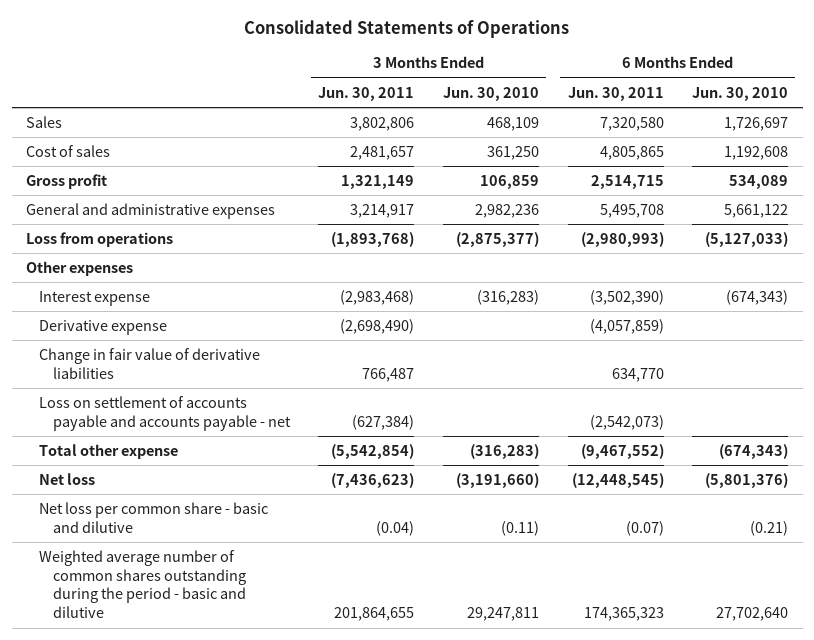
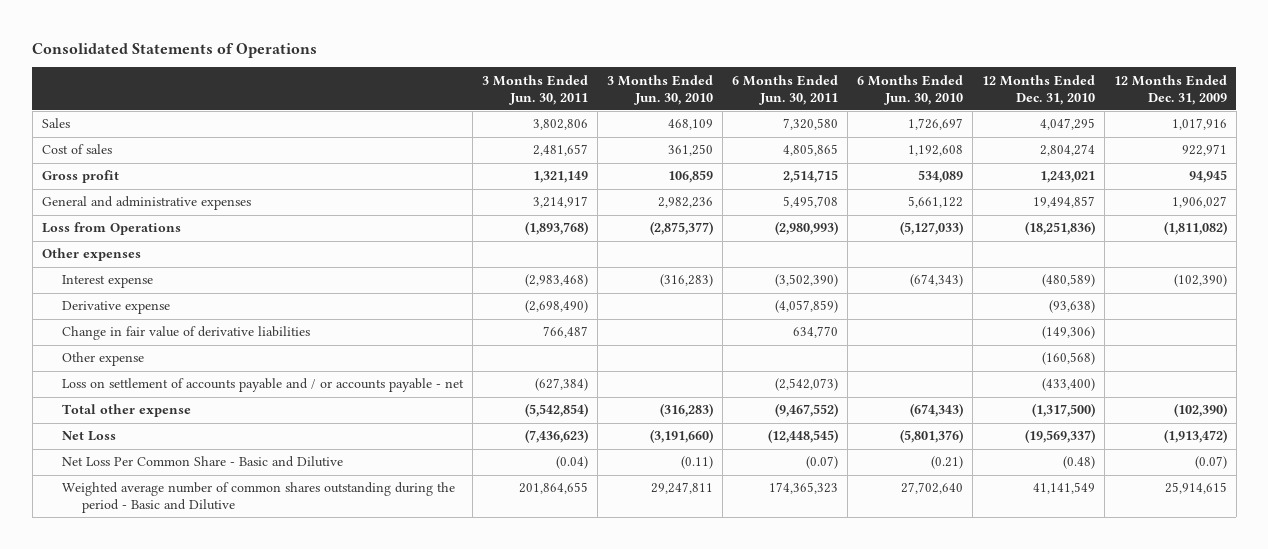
none -> [981,74,1095,105] 12 Months Ended Dec. 31, 2010
none -> [1113,74,1227,105] 12 Months Ended Dec. 31, 2009
[25,231,173,247] Loss from operations -> [41,222,181,236] Loss from Operations
none -> [62,352,145,367] Other expense
[39,395,291,431] Loss on settlement of accounts payable and accounts payable - net -> [62,378,465,393] Loss on settlement of accounts payable and / or accounts payable - net
[39,472,96,485] Net loss -> [62,431,117,442] Net Loss
[39,501,269,533] Net loss per common share - basic and dilutive -> [62,456,344,468] Net Loss Per Common Share - Basic and Dilutive
[39,549,246,619] Weighted average number of common shares outstanding during the period - basic and dilutive -> [62,482,456,514] Weighted average number of common shares outstanding during the period - Basic and Dilutive

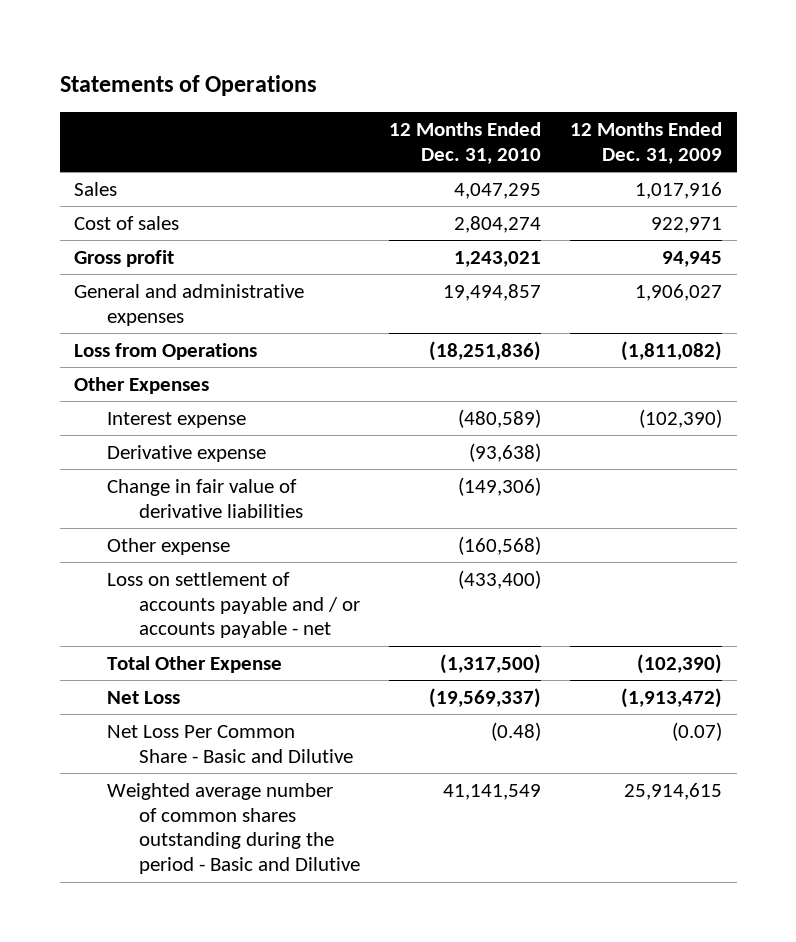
[32,42,318,58] Consolidated Statements of Operations -> [59,74,317,96] Statements of Operations
[481,74,588,105] 3 Months Ended Jun. 30, 2011 -> none
[606,74,713,105] 3 Months Ended Jun. 30, 2010 -> none
[731,74,838,105] 6 Months Ended Jun. 30, 2011 -> none
[856,74,963,105] 6 Months Ended Jun. 30, 2010 -> none
[41,248,141,262] Other expenses -> [74,376,210,394] Other Expenses
[62,404,192,418] Total other expense -> [106,655,282,673] Total Other Expense

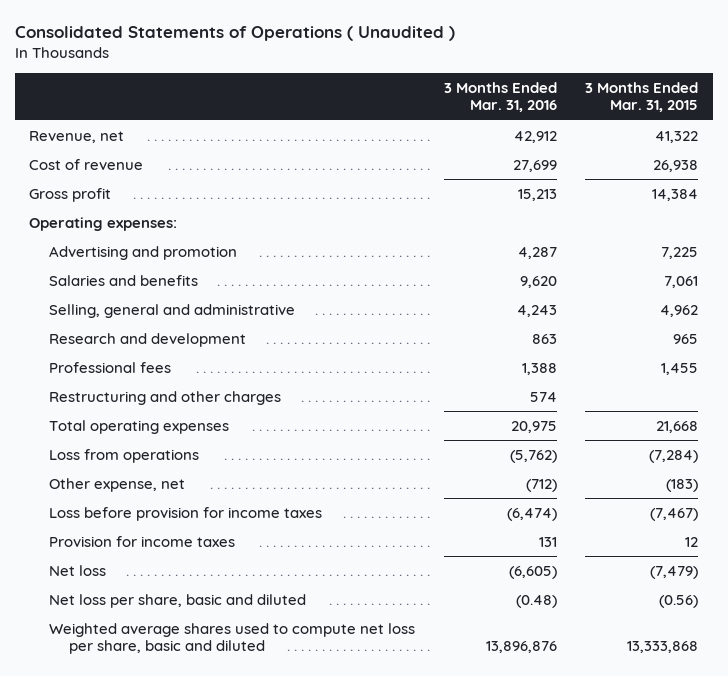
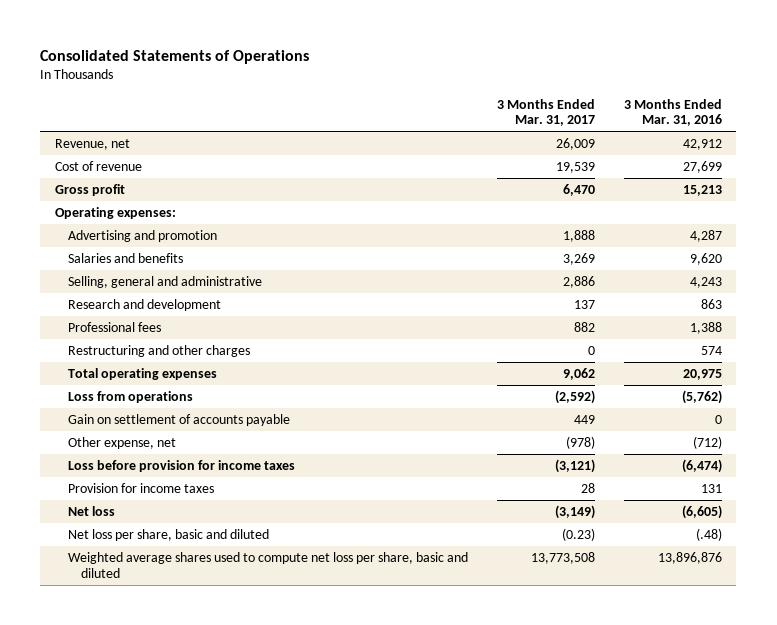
[15,26,456,42] Consolidated Statements of Operations ( Unaudited ) -> [40,50,310,65] Consolidated Statements of Operations
[585,81,699,113] 3 Months Ended Mar. 31, 2015 -> none
none -> [496,98,595,127] 3 Months Ended Mar. 31, 2017
none -> [67,413,290,426] Gain on settlement of accounts payable
[515,594,557,608] (0.48) -> [695,527,722,541] (.48)

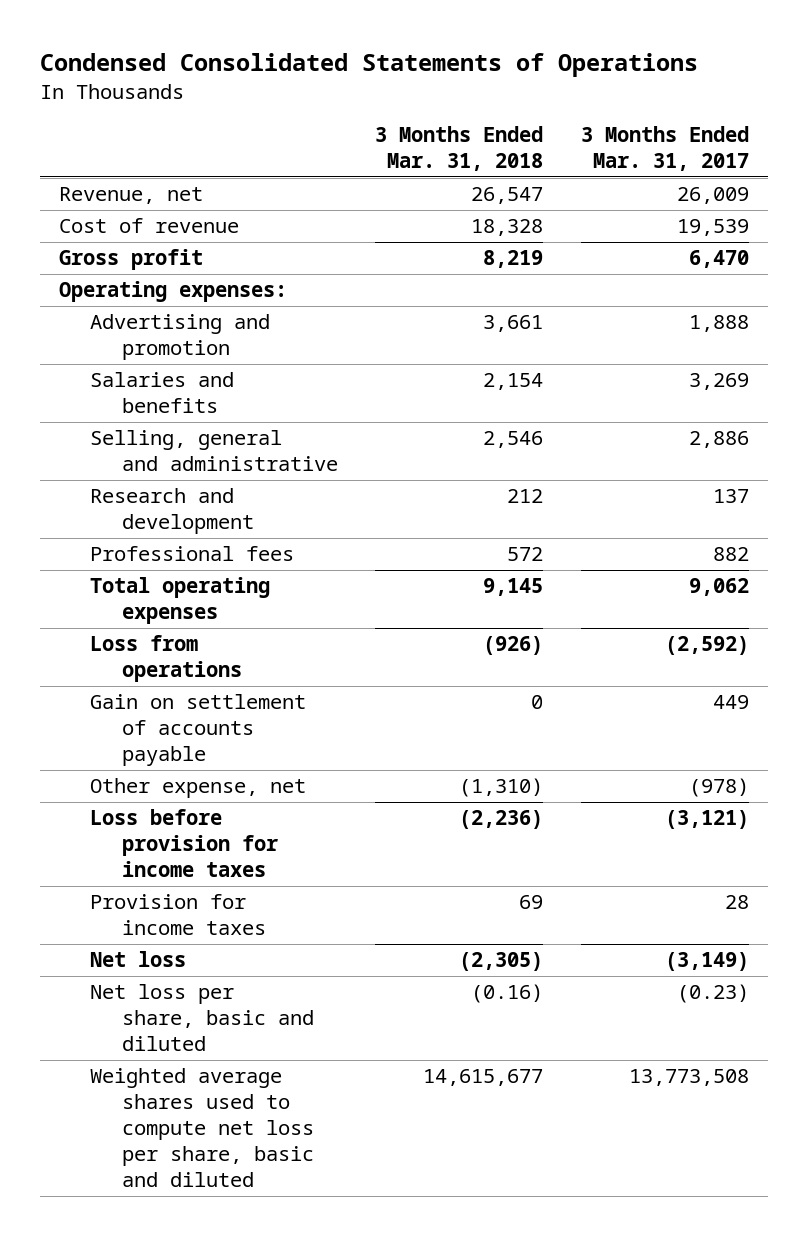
[40,50,310,65] Consolidated Statements of Operations -> [40,53,699,78] Condensed Consolidated Statements of Operations
[623,98,722,127] 3 Months Ended Mar. 31, 2016 -> none
none -> [375,126,544,172] 3 Months Ended Mar. 31, 2018
[67,344,250,357] Restructuring and other charges -> none

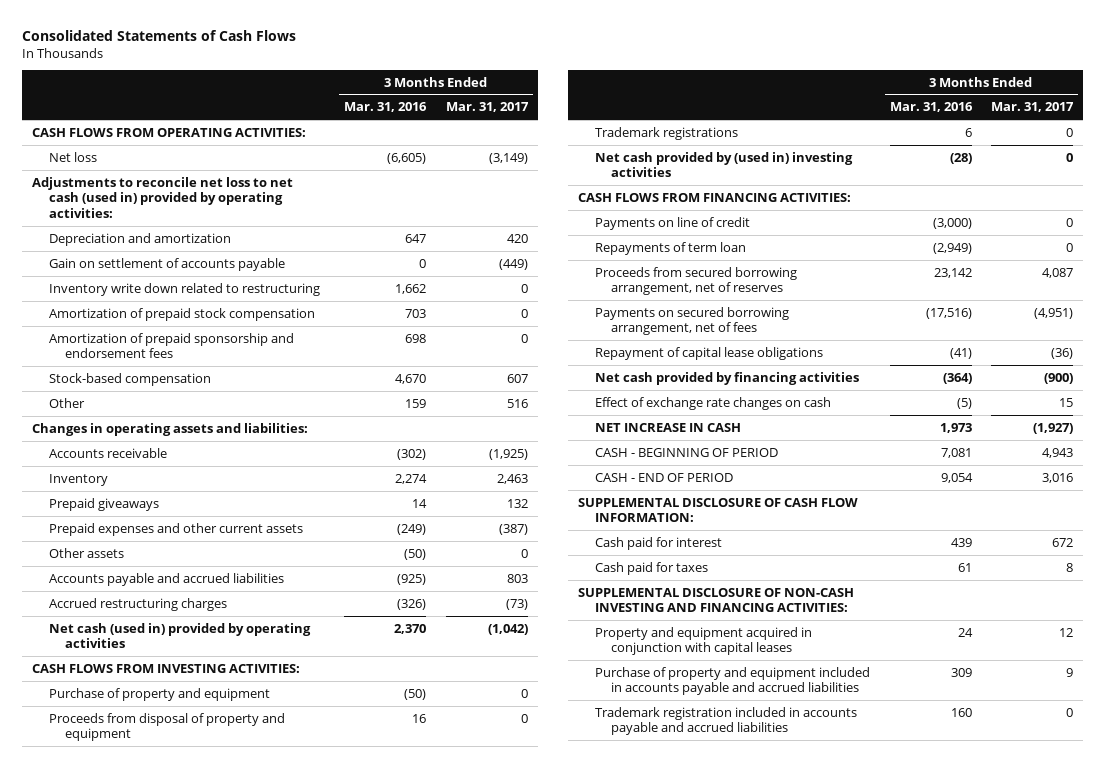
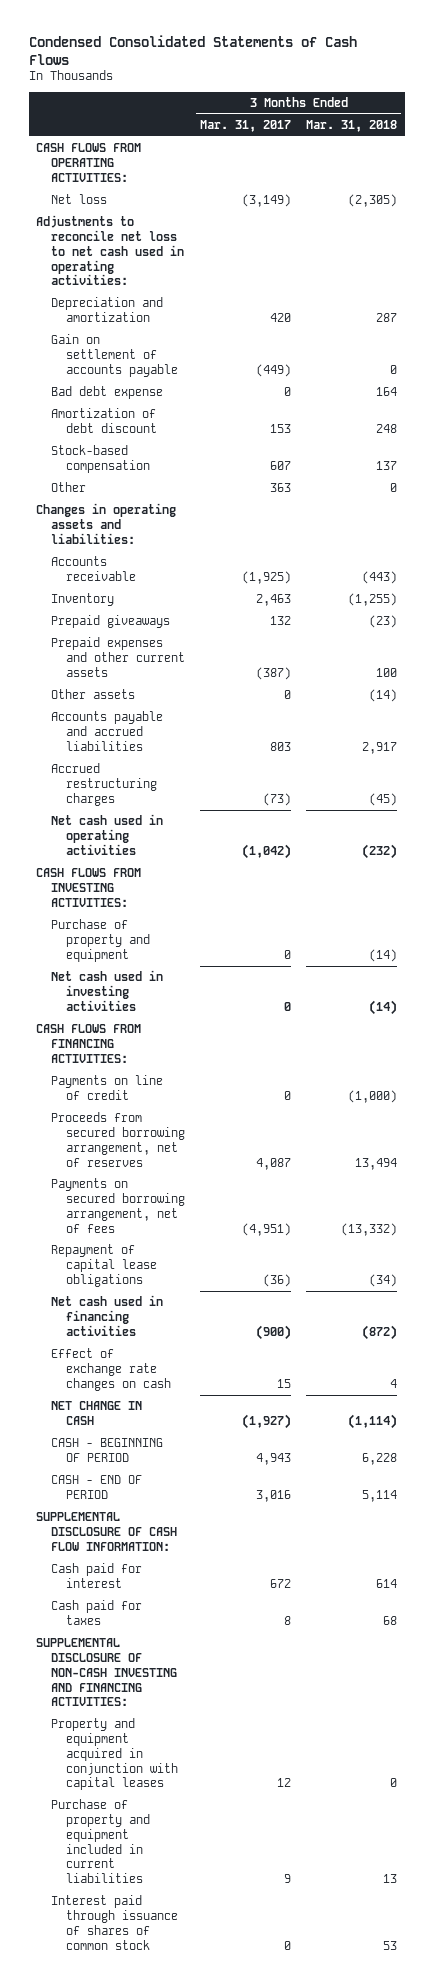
[22,30,297,42] Consolidated Statements of Cash Flows -> [28,34,357,65] Condensed Consolidated Statements of Cash Flows
[343,102,427,113] Mar. 31, 2016 -> none
none -> [306,119,398,132] Mar. 31, 2018
[32,176,294,219] Adjustments to reconcile net loss to net cash (used in) provided by operating activities: -> [36,214,185,286] Adjustments to reconcile net loss to net cash used in operating activities:
[48,282,320,296] Inventory write down related to restructuring -> none
[48,307,315,321] Amortization of prepaid stock compensation -> none
[48,332,294,359] Amortization of prepaid sponsorship and endorsement fees -> none
none -> [51,385,164,399] Bad debt expense
none -> [51,407,157,433] Amortization of debt discount
[506,398,528,408] 516 -> [270,482,292,492] 363
[48,622,311,649] Net cash (used in) provided by operating activities -> [51,813,164,855] Net cash used in operating activities
[48,712,285,742] Proceeds from disposal of property and equipment -> none
[594,126,738,140] Trademark registrations -> none
[594,151,853,178] Net cash provided by (used in) investing activities -> [51,969,164,1011] Net cash used in investing activities
[594,241,746,255] Repayments of term loan -> none
[594,371,859,385] Net cash provided by financing activities -> [51,1294,164,1336] Net cash used in financing activities
[594,422,741,432] NET INCREASE IN CASH -> [51,1400,143,1425] NET CHANGE IN CASH
[594,706,857,736] Trademark registration included in accounts payable and accrued liabilities -> none
[594,666,870,696] Purchase of property and equipment included in accounts payable and accrued liabilities -> [51,1798,150,1884] Purchase of property and equipment included in current liabilities
none -> [51,1894,178,1950] Interest paid through issuance of shares of common stock

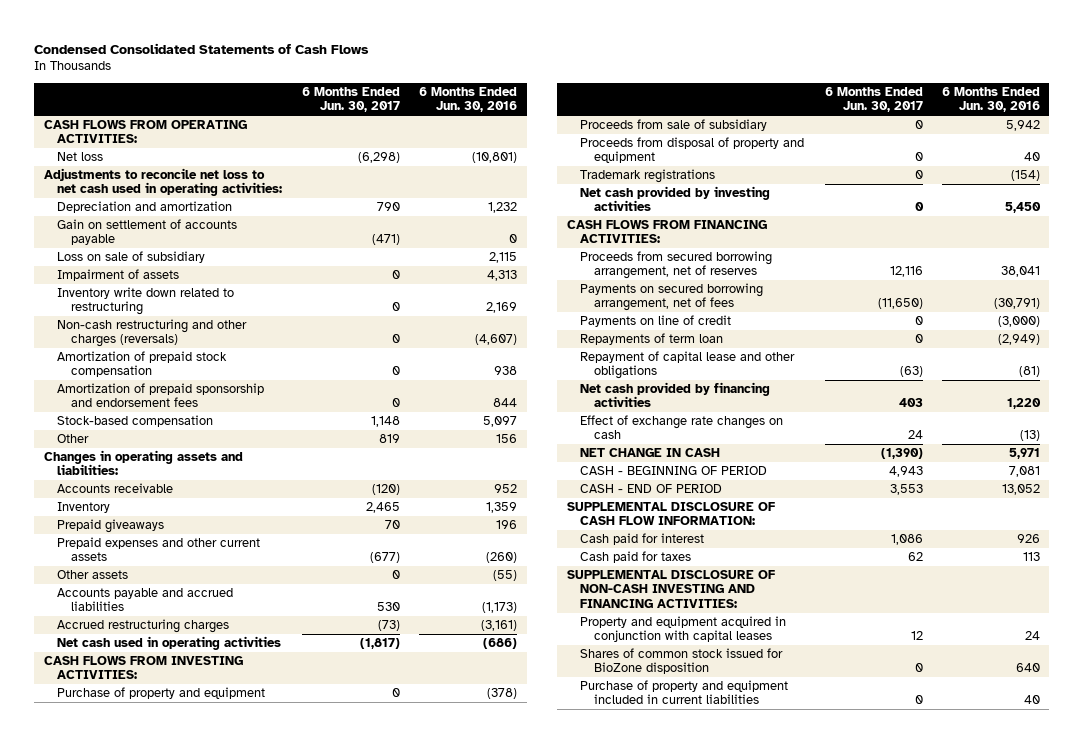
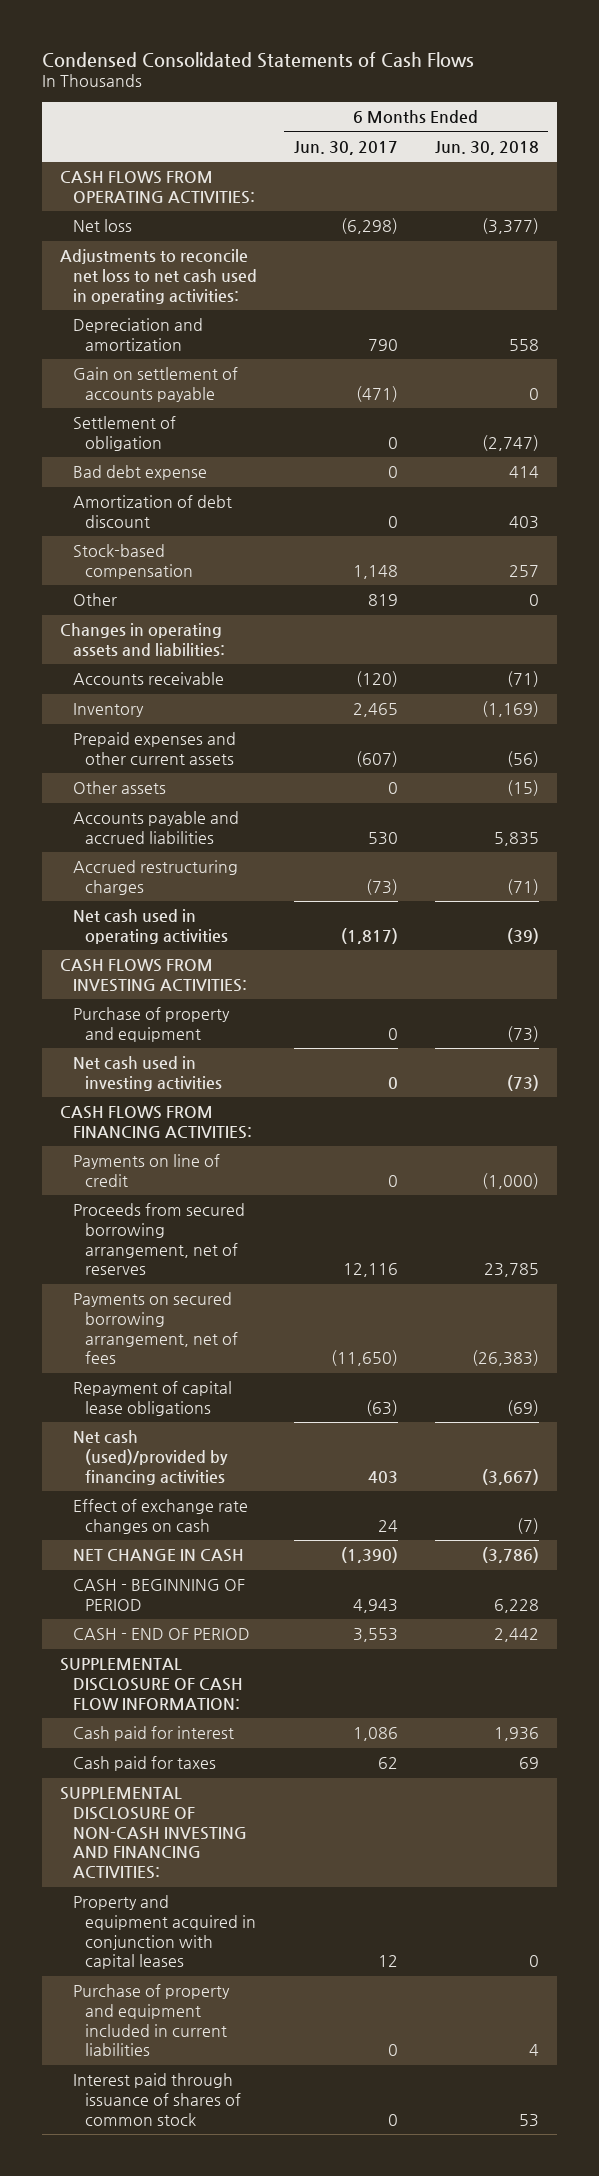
[418,86,517,113] 6 Months Ended Jun. 30, 2016 -> none
none -> [434,140,539,155] Jun. 30, 2018
[57,251,206,264] Loss on sale of subsidiary -> none
[57,269,180,282] Impairment of assets -> none
[57,287,235,316] Inventory write down related to restructuring -> none
[57,319,248,348] Non-cash restructuring and other charges (reversals) -> none
[57,351,228,378] Amortization of prepaid stock compensation -> none
[57,383,265,408] Amortization of prepaid sponsorship and endorsement fees -> none
none -> [72,416,176,451] Settlement of obligation
none -> [72,465,207,481] Bad debt expense
none -> [72,495,232,528] Amortization of debt discount
[57,519,165,534] Prepaid giveaways -> none
[369,552,400,564] (677) -> [355,750,398,767] (607)
[580,119,768,132] Proceeds from sale of subsidiary -> none
[580,137,805,164] Proceeds from disposal of property and equipment -> none
[580,169,716,184] Trademark registrations -> none
[580,186,771,212] Net cash provided by investing activities -> [72,1056,223,1091] Net cash used in investing activities
[580,315,732,328] Payments on line of credit -> [72,1154,220,1187] Payments on line of credit
[580,333,724,346] Repayments of term loan -> none
[580,351,796,380] Repayment of capital lease and other obligations -> [72,1381,232,1416] Repayment of capital lease obligations
[580,382,771,408] Net cash provided by financing activities -> [72,1430,229,1485] Net cash (used)/provided by financing activities
[580,648,784,675] Shares of common stock issued for BioZone disposition -> none
none -> [72,2073,242,2126] Interest paid through issuance of shares of common stock

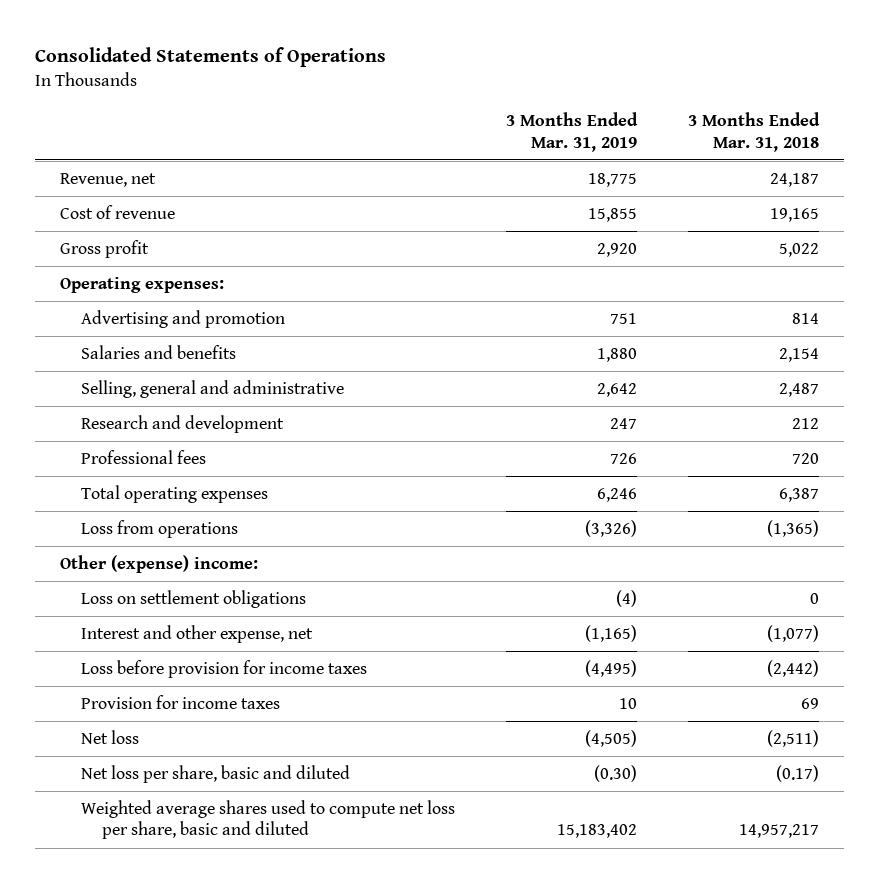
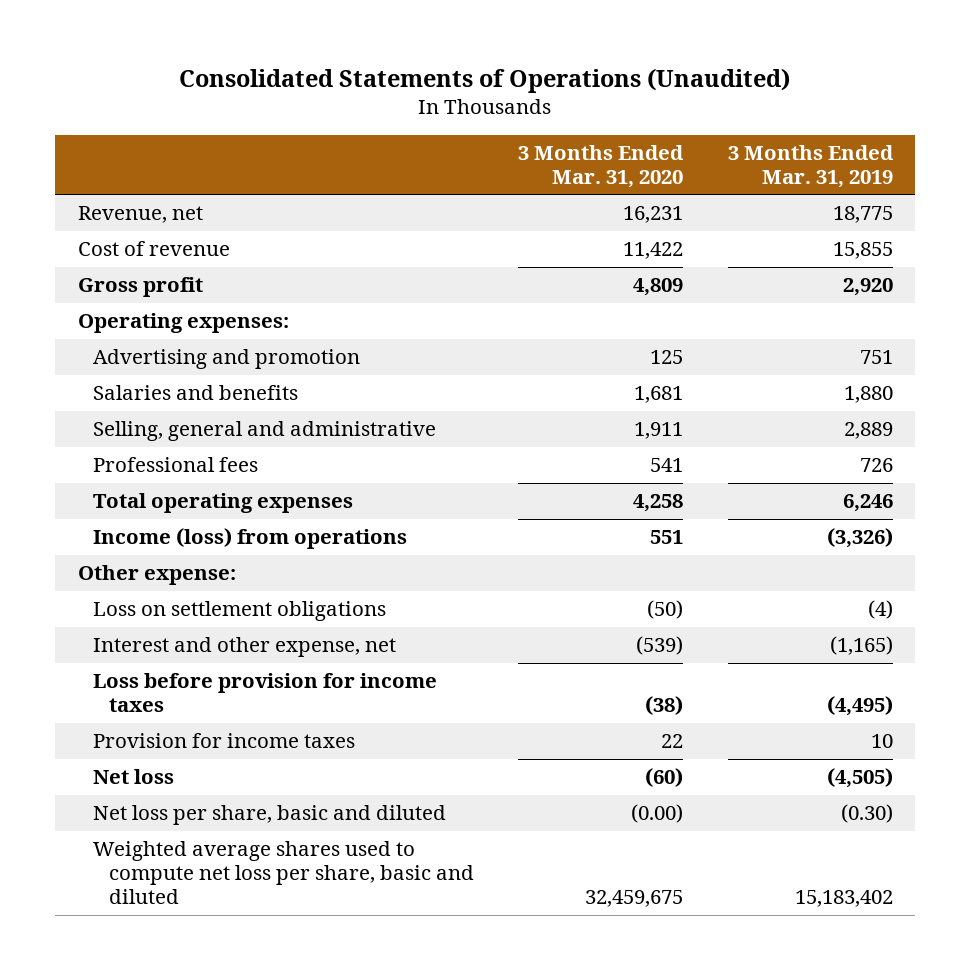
[34,47,386,68] Consolidated Statements of Operations -> [179,67,791,93] Consolidated Statements of Operations (Unaudited)
[687,112,820,152] 3 Months Ended Mar. 31, 2018 -> none
none -> [518,144,685,188] 3 Months Ended Mar. 31, 2020
[80,415,284,434] Research and development -> none
[596,383,637,398] 2,642 -> [843,422,893,440] 2,889
[80,520,238,539] Loss from operations -> [93,528,408,550] Income (loss) from operations
[60,555,259,574] Other (expense) income: -> [77,565,236,586] Other expense:

